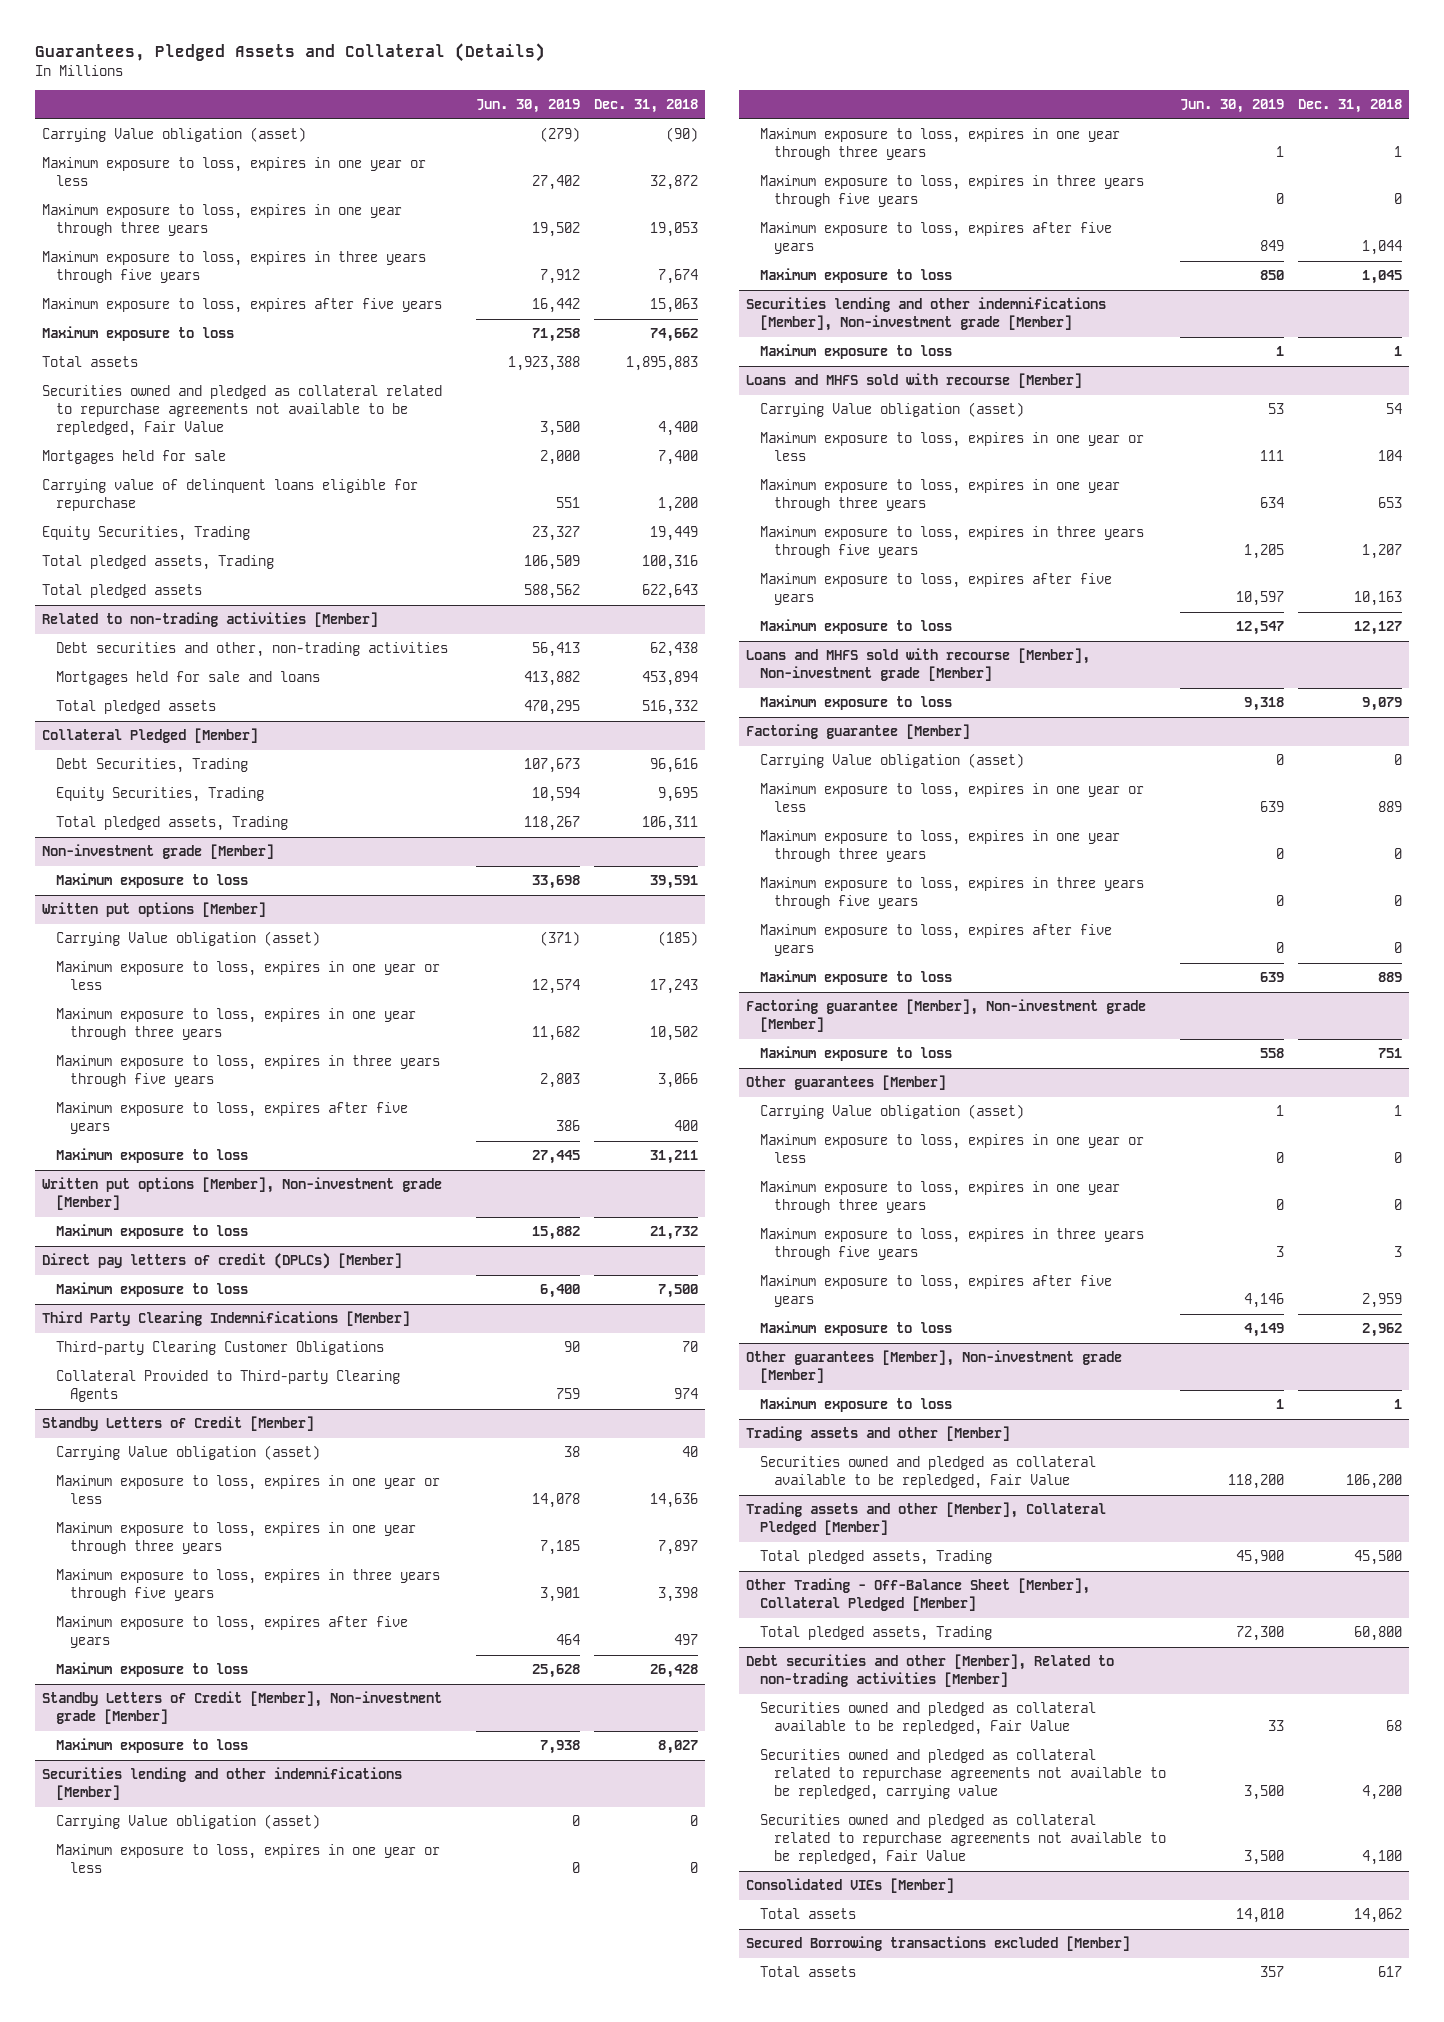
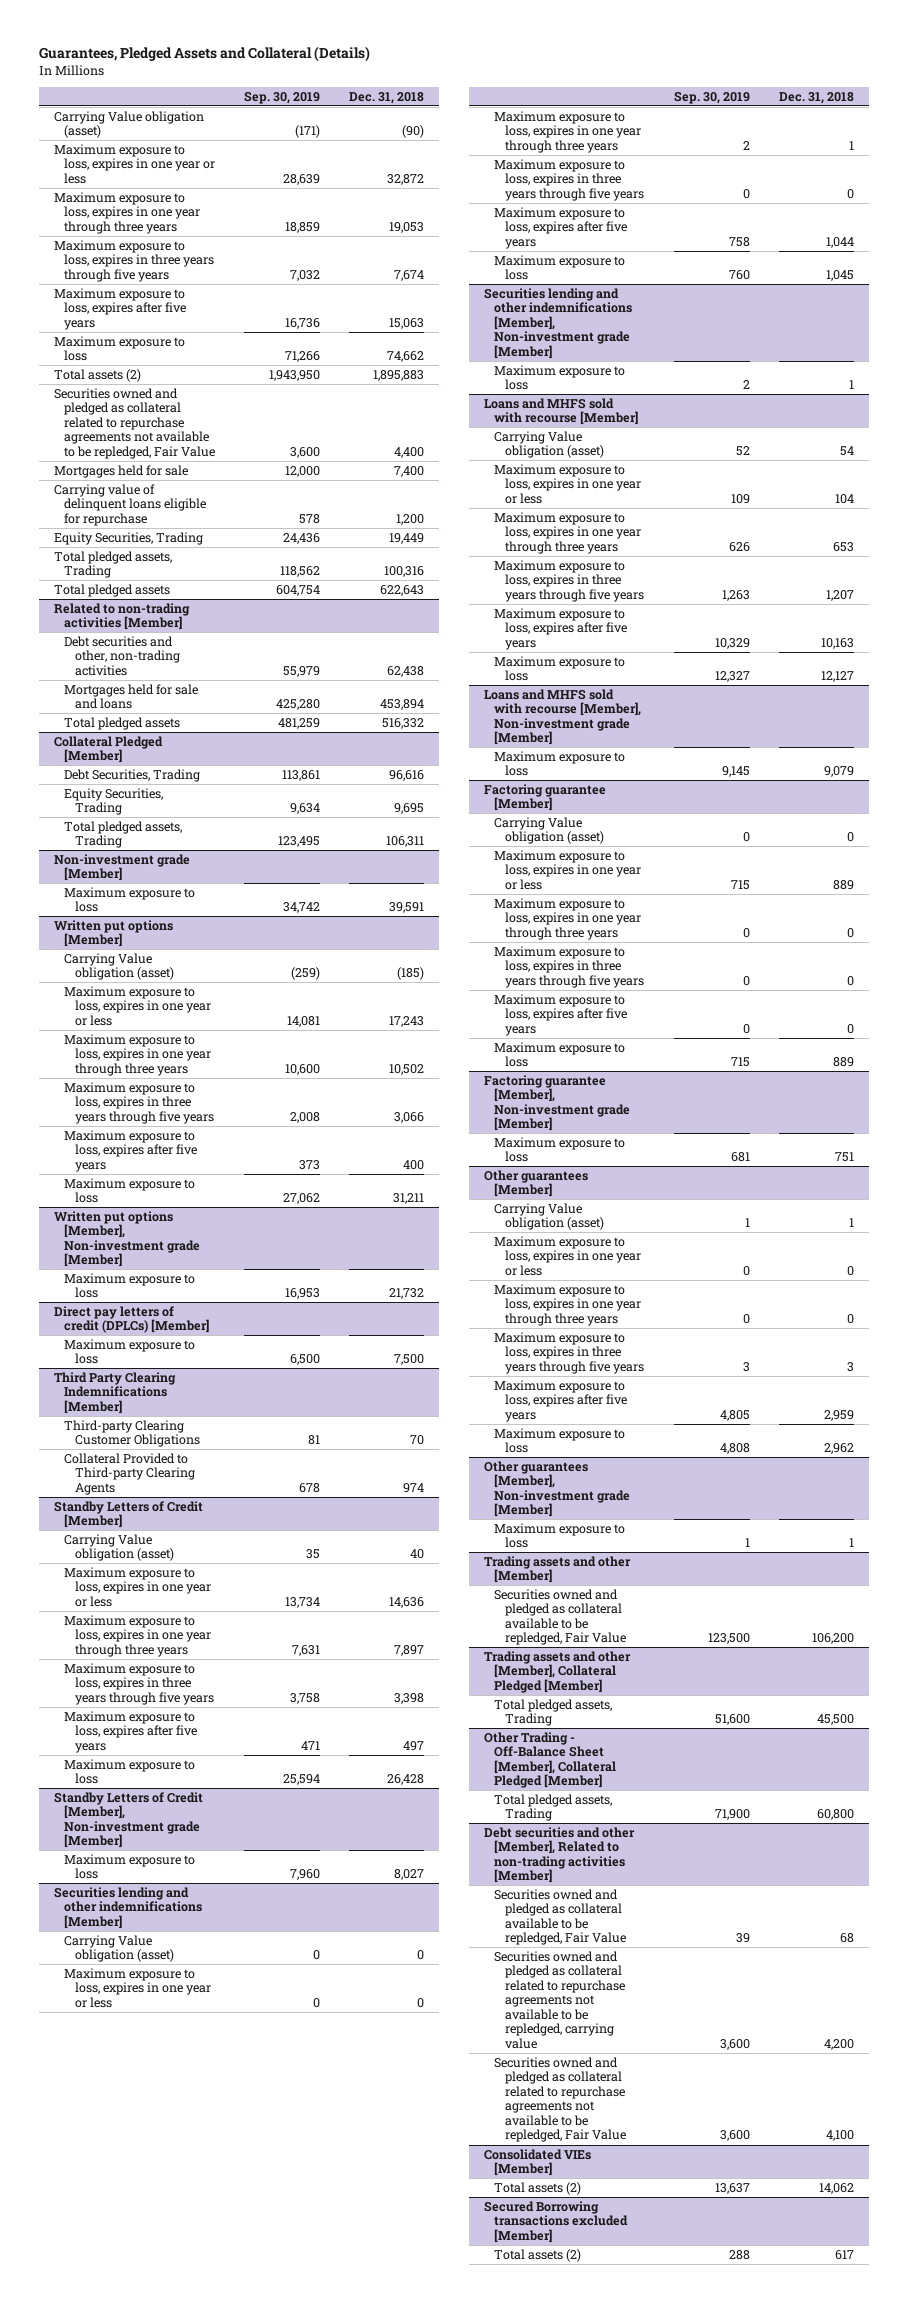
[475,99,580,114] Jun. 30, 2019 -> none
none -> [244,90,321,104] Sep. 30, 2019
[42,356,139,368] Total assets -> [53,368,141,382] Total assets (2)
[760,1908,857,1920] Total assets -> [494,2181,582,2195] Total assets (2)
[760,1966,857,1978] Total assets -> [494,2248,582,2262] Total assets (2)

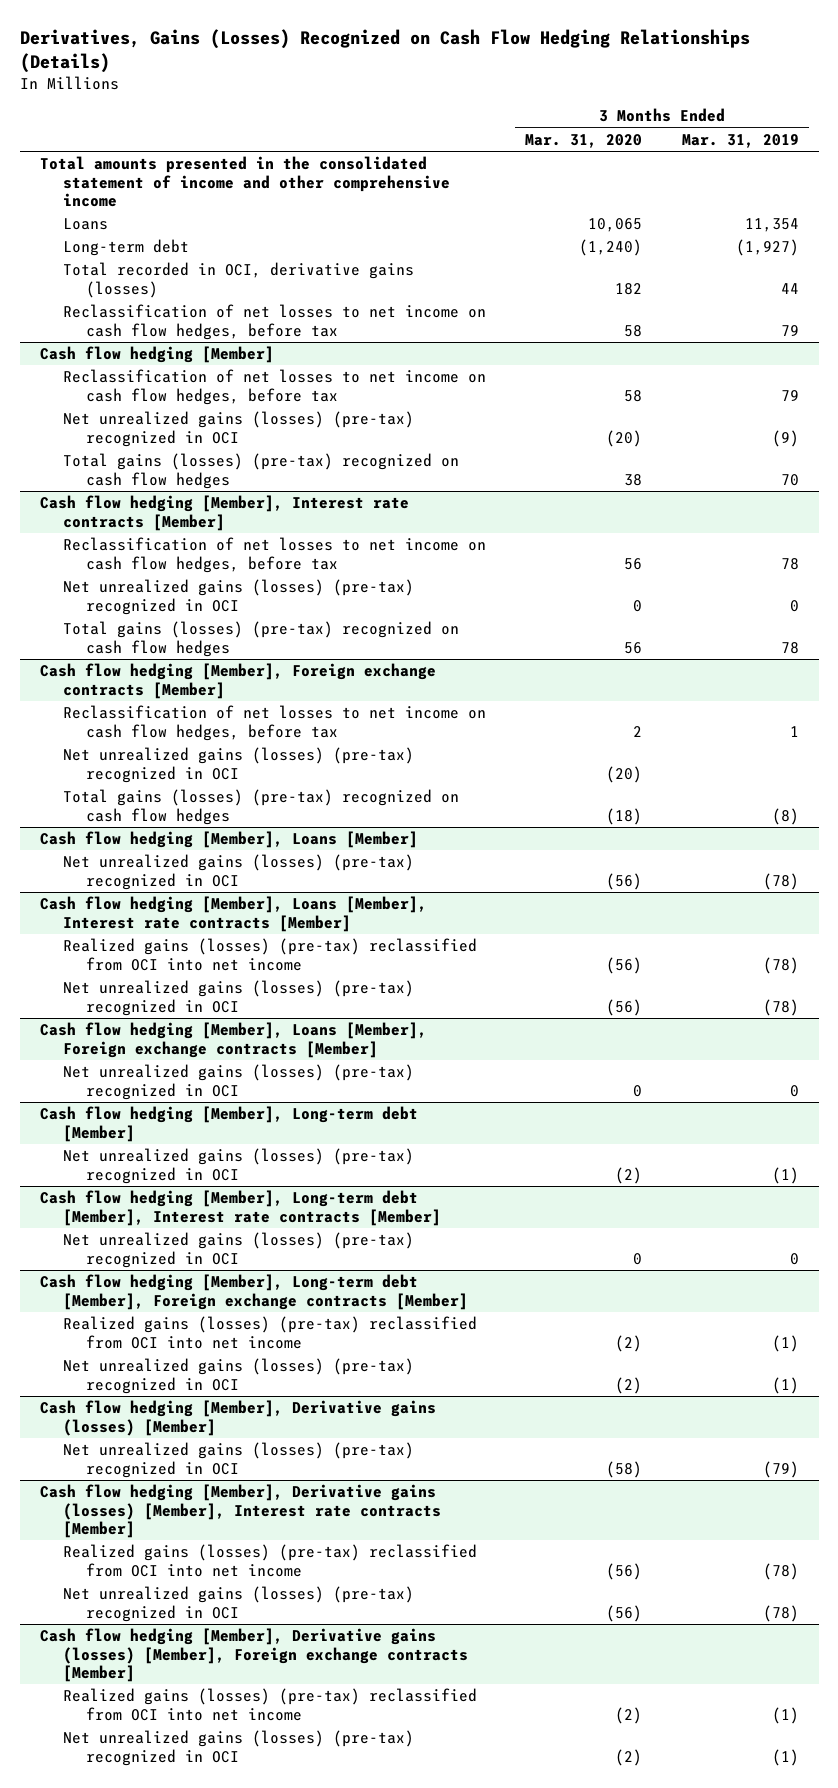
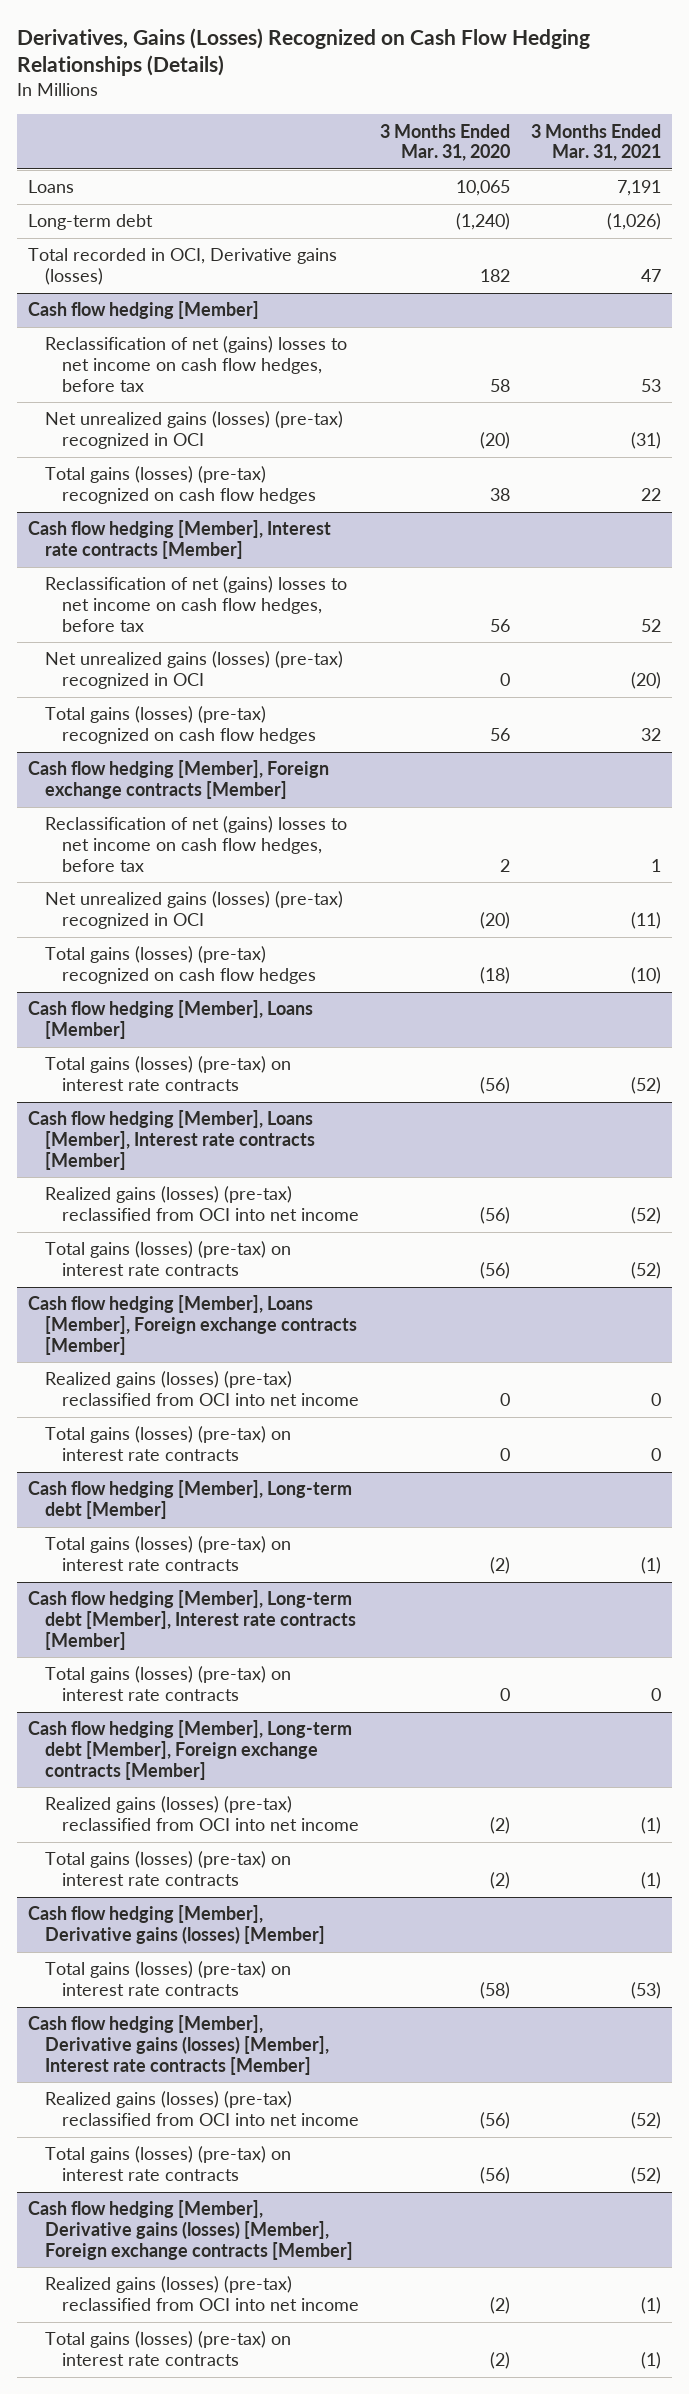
[681,133,799,148] Mar. 31, 2019 -> none
none -> [531,123,662,162] 3 Months Ended Mar. 31, 2021
[39,156,450,208] Total amounts presented in the consolidated statement of income and other comprehensive income -> none
[62,304,486,340] Reclassification of net losses to net income on cash flow hedges, before tax -> none
[62,262,414,298] Total recorded in OCI, derivative gains (losses) -> [27,248,337,285] Total recorded in OCI, Derivative gains (losses)
[62,369,486,405] Reclassification of net losses to net income on cash flow hedges, before tax -> [44,336,347,392] Reclassification of net (gains) losses to net income on cash flow hedges, before tax
[62,537,486,573] Reclassification of net losses to net income on cash flow hedges, before tax -> [44,576,347,632] Reclassification of net (gains) losses to net income on cash flow hedges, before tax
[62,705,486,741] Reclassification of net losses to net income on cash flow hedges, before tax -> [44,816,347,872] Reclassification of net (gains) losses to net income on cash flow hedges, before tax
[62,854,414,890] Net unrealized gains (losses) (pre-tax) recognized in OCI -> [44,1056,291,1091] Total gains (losses) (pre-tax) on interest rate contracts
[62,980,414,1016] Net unrealized gains (losses) (pre-tax) recognized in OCI -> [44,1241,291,1276] Total gains (losses) (pre-tax) on interest rate contracts
none -> [44,1371,359,1406] Realized gains (losses) (pre-tax) reclassified from OCI into net income
[62,1064,414,1100] Net unrealized gains (losses) (pre-tax) recognized in OCI -> [44,1426,291,1461] Total gains (losses) (pre-tax) on interest rate contracts
[62,1148,414,1184] Net unrealized gains (losses) (pre-tax) recognized in OCI -> [44,1536,291,1571] Total gains (losses) (pre-tax) on interest rate contracts
[62,1232,414,1268] Net unrealized gains (losses) (pre-tax) recognized in OCI -> [44,1666,291,1701] Total gains (losses) (pre-tax) on interest rate contracts
[62,1358,414,1394] Net unrealized gains (losses) (pre-tax) recognized in OCI -> [44,1851,291,1886] Total gains (losses) (pre-tax) on interest rate contracts
[62,1442,414,1478] Net unrealized gains (losses) (pre-tax) recognized in OCI -> [44,1961,291,1996] Total gains (losses) (pre-tax) on interest rate contracts
[62,1586,414,1622] Net unrealized gains (losses) (pre-tax) recognized in OCI -> [44,2146,291,2181] Total gains (losses) (pre-tax) on interest rate contracts
[62,1730,414,1766] Net unrealized gains (losses) (pre-tax) recognized in OCI -> [44,2331,291,2366] Total gains (losses) (pre-tax) on interest rate contracts

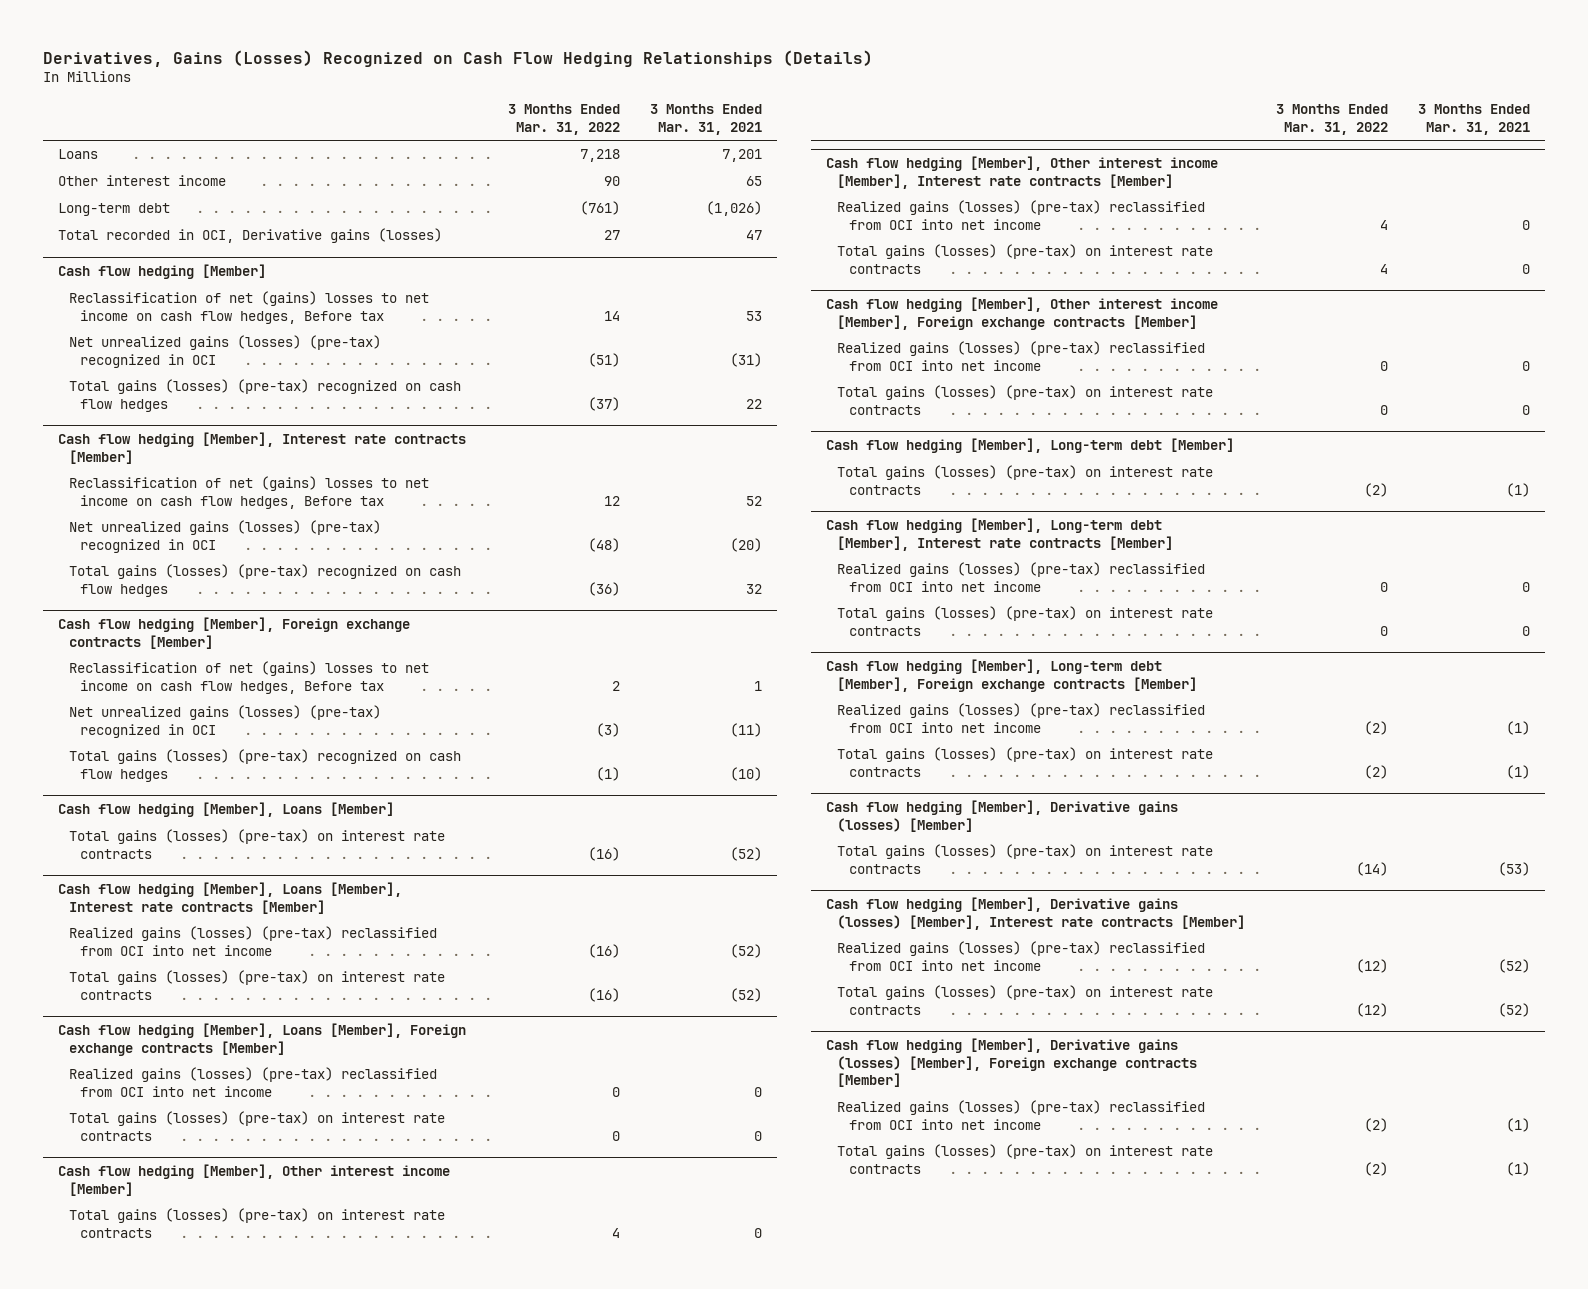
[380,123,511,162] 3 Months Ended Mar. 31, 2020 -> none
none -> [507,104,620,135] 3 Months Ended Mar. 31, 2022
[617,180,662,197] 7,191 -> [722,149,763,163] 7,201
none -> [58,175,227,187] Other interest income
[44,336,347,392] Reclassification of net (gains) losses to net income on cash flow hedges, before tax -> [69,291,430,324] Reclassification of net (gains) losses to net income on cash flow hedges, Before tax
[44,576,347,632] Reclassification of net (gains) losses to net income on cash flow hedges, before tax -> [69,476,430,509] Reclassification of net (gains) losses to net income on cash flow hedges, Before tax
[44,816,347,872] Reclassification of net (gains) losses to net income on cash flow hedges, before tax -> [69,661,430,694] Reclassification of net (gains) losses to net income on cash flow hedges, Before tax
none -> [58,1164,451,1196] Cash flow hedging [Member], Other interest income [Member]
none -> [69,1208,446,1238] Total gains (losses) (pre-tax) on interest rate contracts
none -> [826,156,1219,189] Cash flow hedging [Member], Other interest income [Member], Interest rate contracts [Member]
none -> [837,200,1206,230] Realized gains (losses) (pre-tax) reclassified from OCI into net income
none -> [837,244,1214,274] Total gains (losses) (pre-tax) on interest rate contracts
none -> [826,297,1219,330] Cash flow hedging [Member], Other interest income [Member], Foreign exchange contracts [Member]
none -> [837,341,1206,371] Realized gains (losses) (pre-tax) reclassified from OCI into net income
none -> [837,385,1214,415] Total gains (losses) (pre-tax) on interest rate contracts
none -> [837,562,1206,592] Realized gains (losses) (pre-tax) reclassified from OCI into net income

